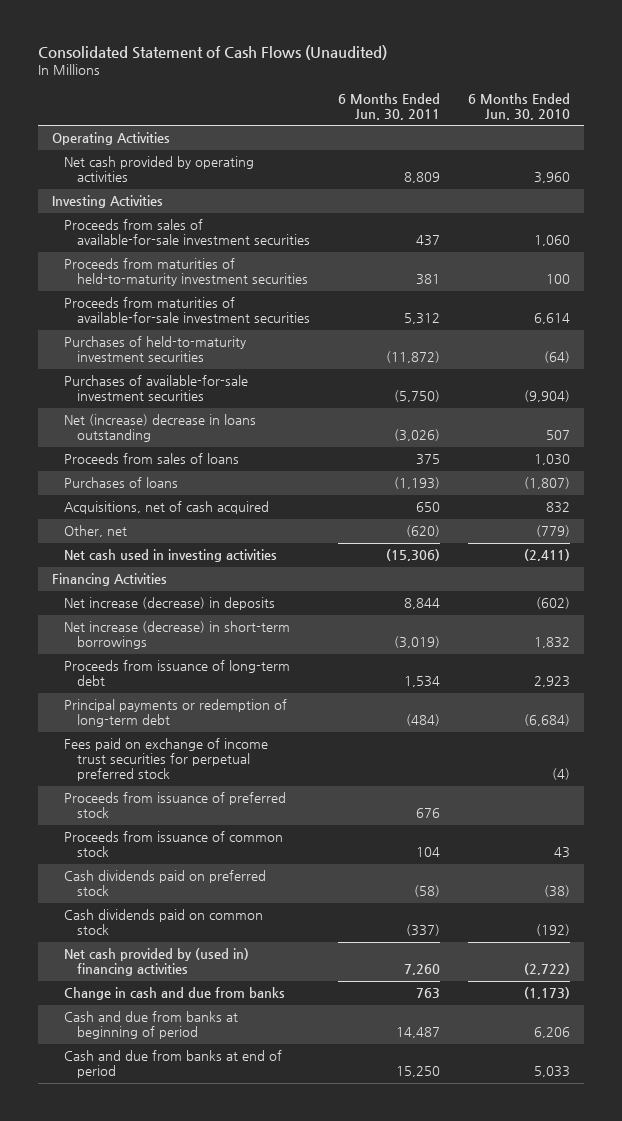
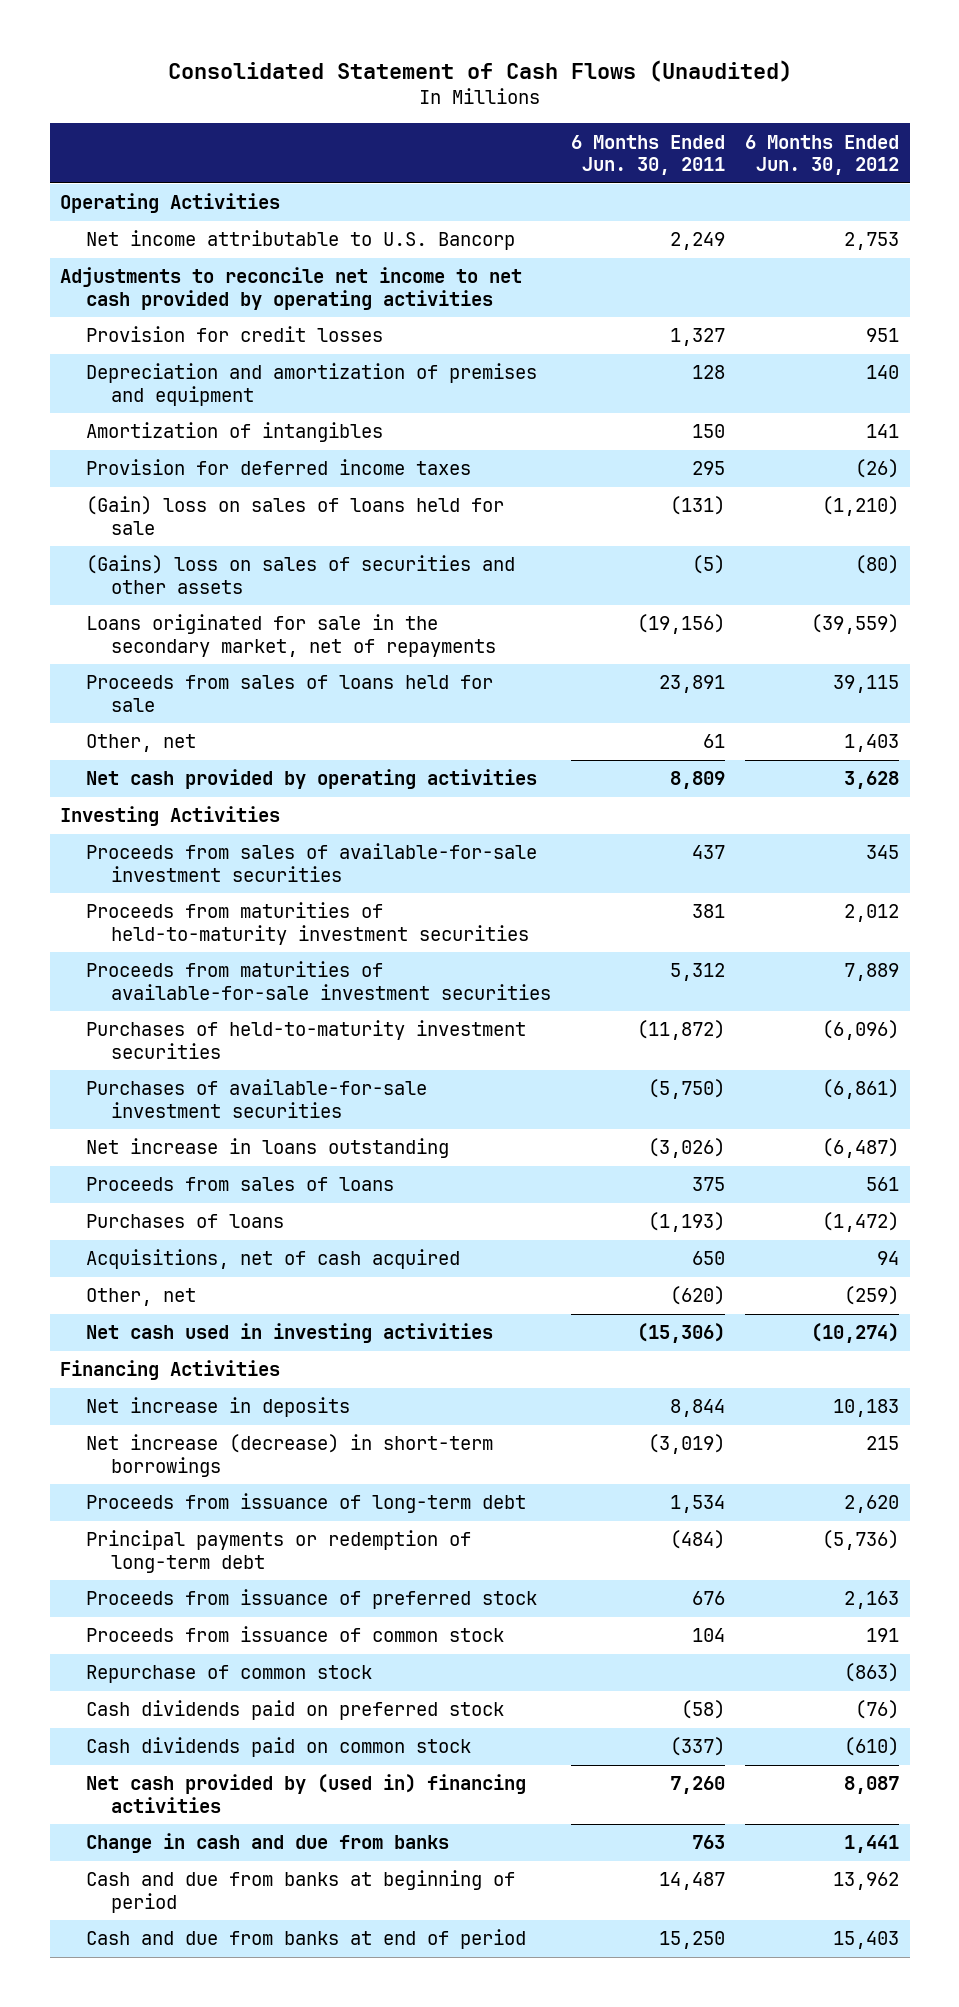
[468,93,571,120] 6 Months Ended Jun. 30, 2010 -> none
none -> [745,134,900,176] 6 Months Ended Jun. 30, 2012
none -> [85,230,515,251] Net income attributable to U.S. Bancorp
none -> [59,267,522,310] Adjustments to reconcile net income to net cash provided by operating activities
none -> [85,326,383,343] Provision for credit losses
none -> [85,363,537,406] Depreciation and amortization of premises and equipment
none -> [85,422,383,443] Amortization of intangibles
none -> [85,459,471,476] Provision for deferred income taxes
none -> [85,496,504,535] (Gain) loss on sales of loans held for sale
none -> [85,555,515,594] (Gains) loss on sales of securities and other assets
none -> [85,614,497,657] Loans originated for sale in the secondary market, net of repayments
none -> [85,675,493,712] Proceeds from sales of loans held for sale
none -> [85,734,196,753] Other, net
[64,414,257,443] Net (increase) decrease in loans outstanding -> [85,1138,449,1159] Net increase in loans outstanding
[64,597,276,611] Net increase (decrease) in deposits -> [85,1397,350,1418] Net increase in deposits
[64,738,269,781] Fees paid on exchange of income trust securities for perpetual preferred stock -> none
none -> [85,1665,372,1684] Repurchase of common stock

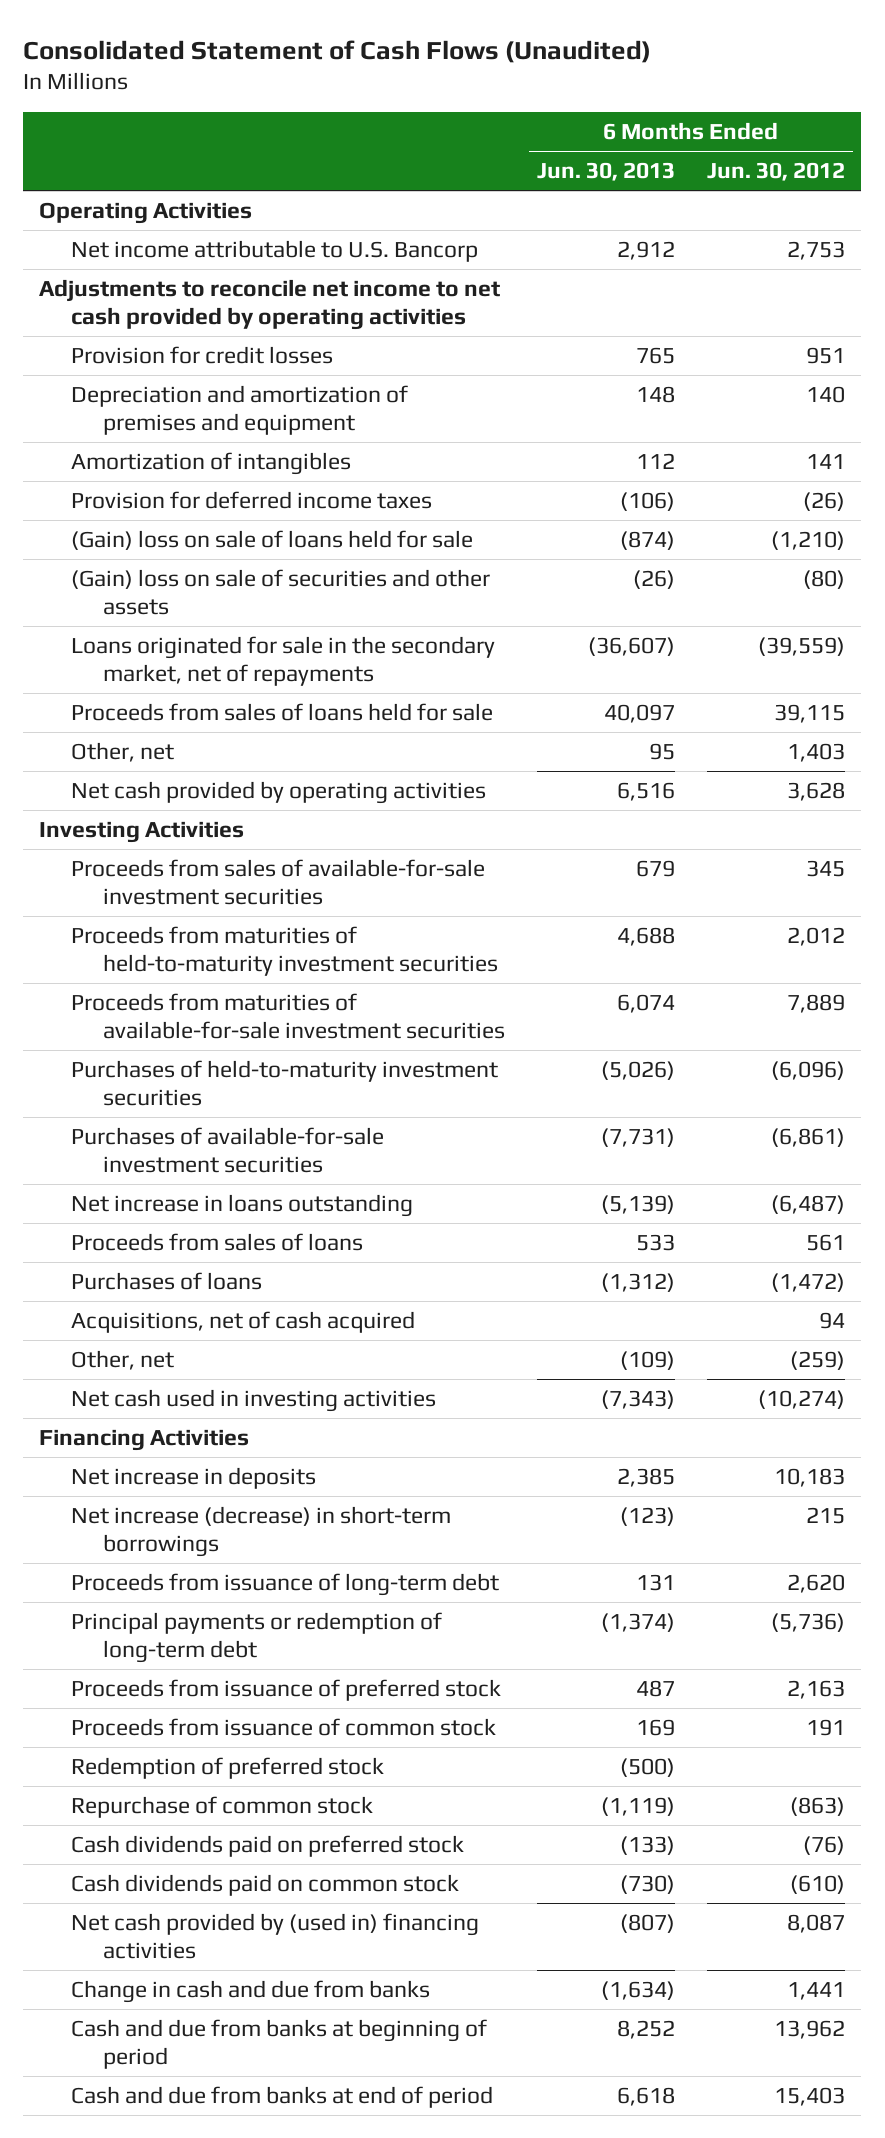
[571,134,726,176] 6 Months Ended Jun. 30, 2011 -> none
none -> [537,162,676,182] Jun. 30, 2013
[85,496,504,535] (Gain) loss on sales of loans held for sale -> [71,529,474,550] (Gain) loss on sale of loans held for sale
[85,555,515,594] (Gains) loss on sales of securities and other assets -> [71,568,491,615] (Gain) loss on sale of securities and other assets
none -> [71,1756,385,1779] Redemption of preferred stock

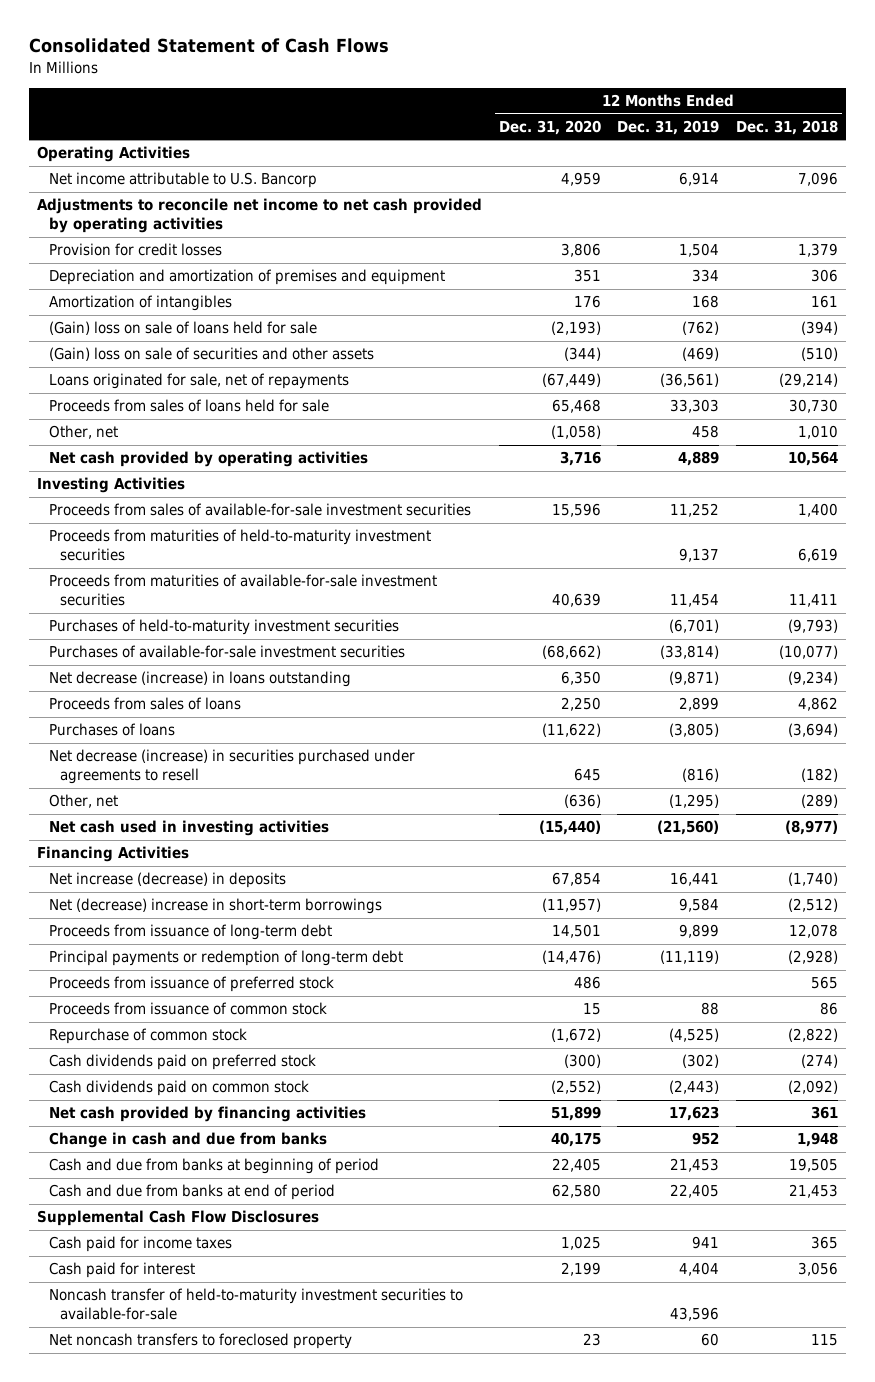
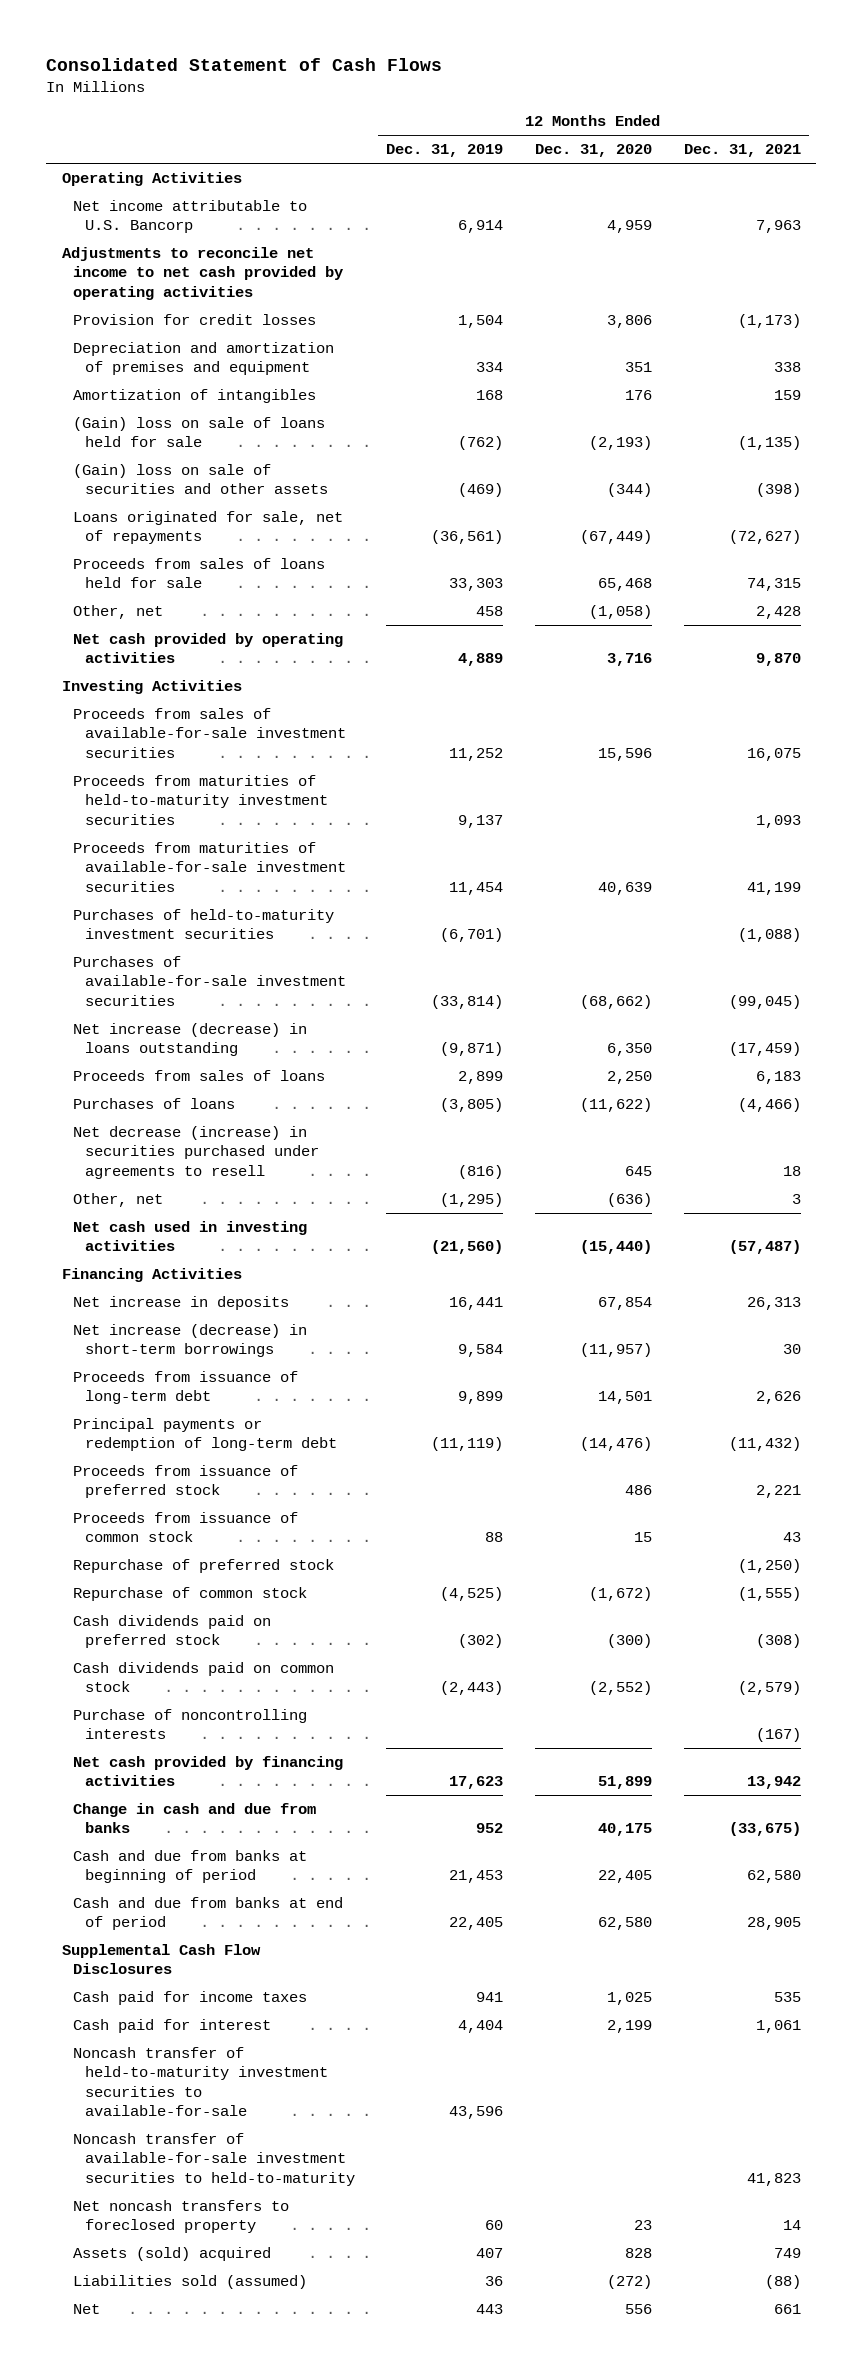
[735,119,838,135] Dec. 31, 2018 -> none
none -> [683,144,801,158] Dec. 31, 2021
[48,671,351,688] Net decrease (increase) in loans outstanding -> [73,1023,308,1057] Net increase (decrease) in loans outstanding
[48,872,286,889] Net increase (decrease) in deposits -> [73,1296,290,1311] Net increase in deposits
[48,898,382,915] Net (decrease) increase in short-term borrowings -> [73,1324,308,1358] Net increase (decrease) in short-term borrowings
none -> [73,1559,335,1574] Repurchase of preferred stock
none -> [73,1709,308,1740] Purchase of noncontrolling interests
none -> [73,2133,355,2186] Noncash transfer of available-for-sale investment securities to held-to-maturity
none -> [73,2247,272,2262] Assets (sold) acquired
none -> [73,2275,308,2290] Liabilities sold (assumed)
none -> [73,2304,101,2315] Net

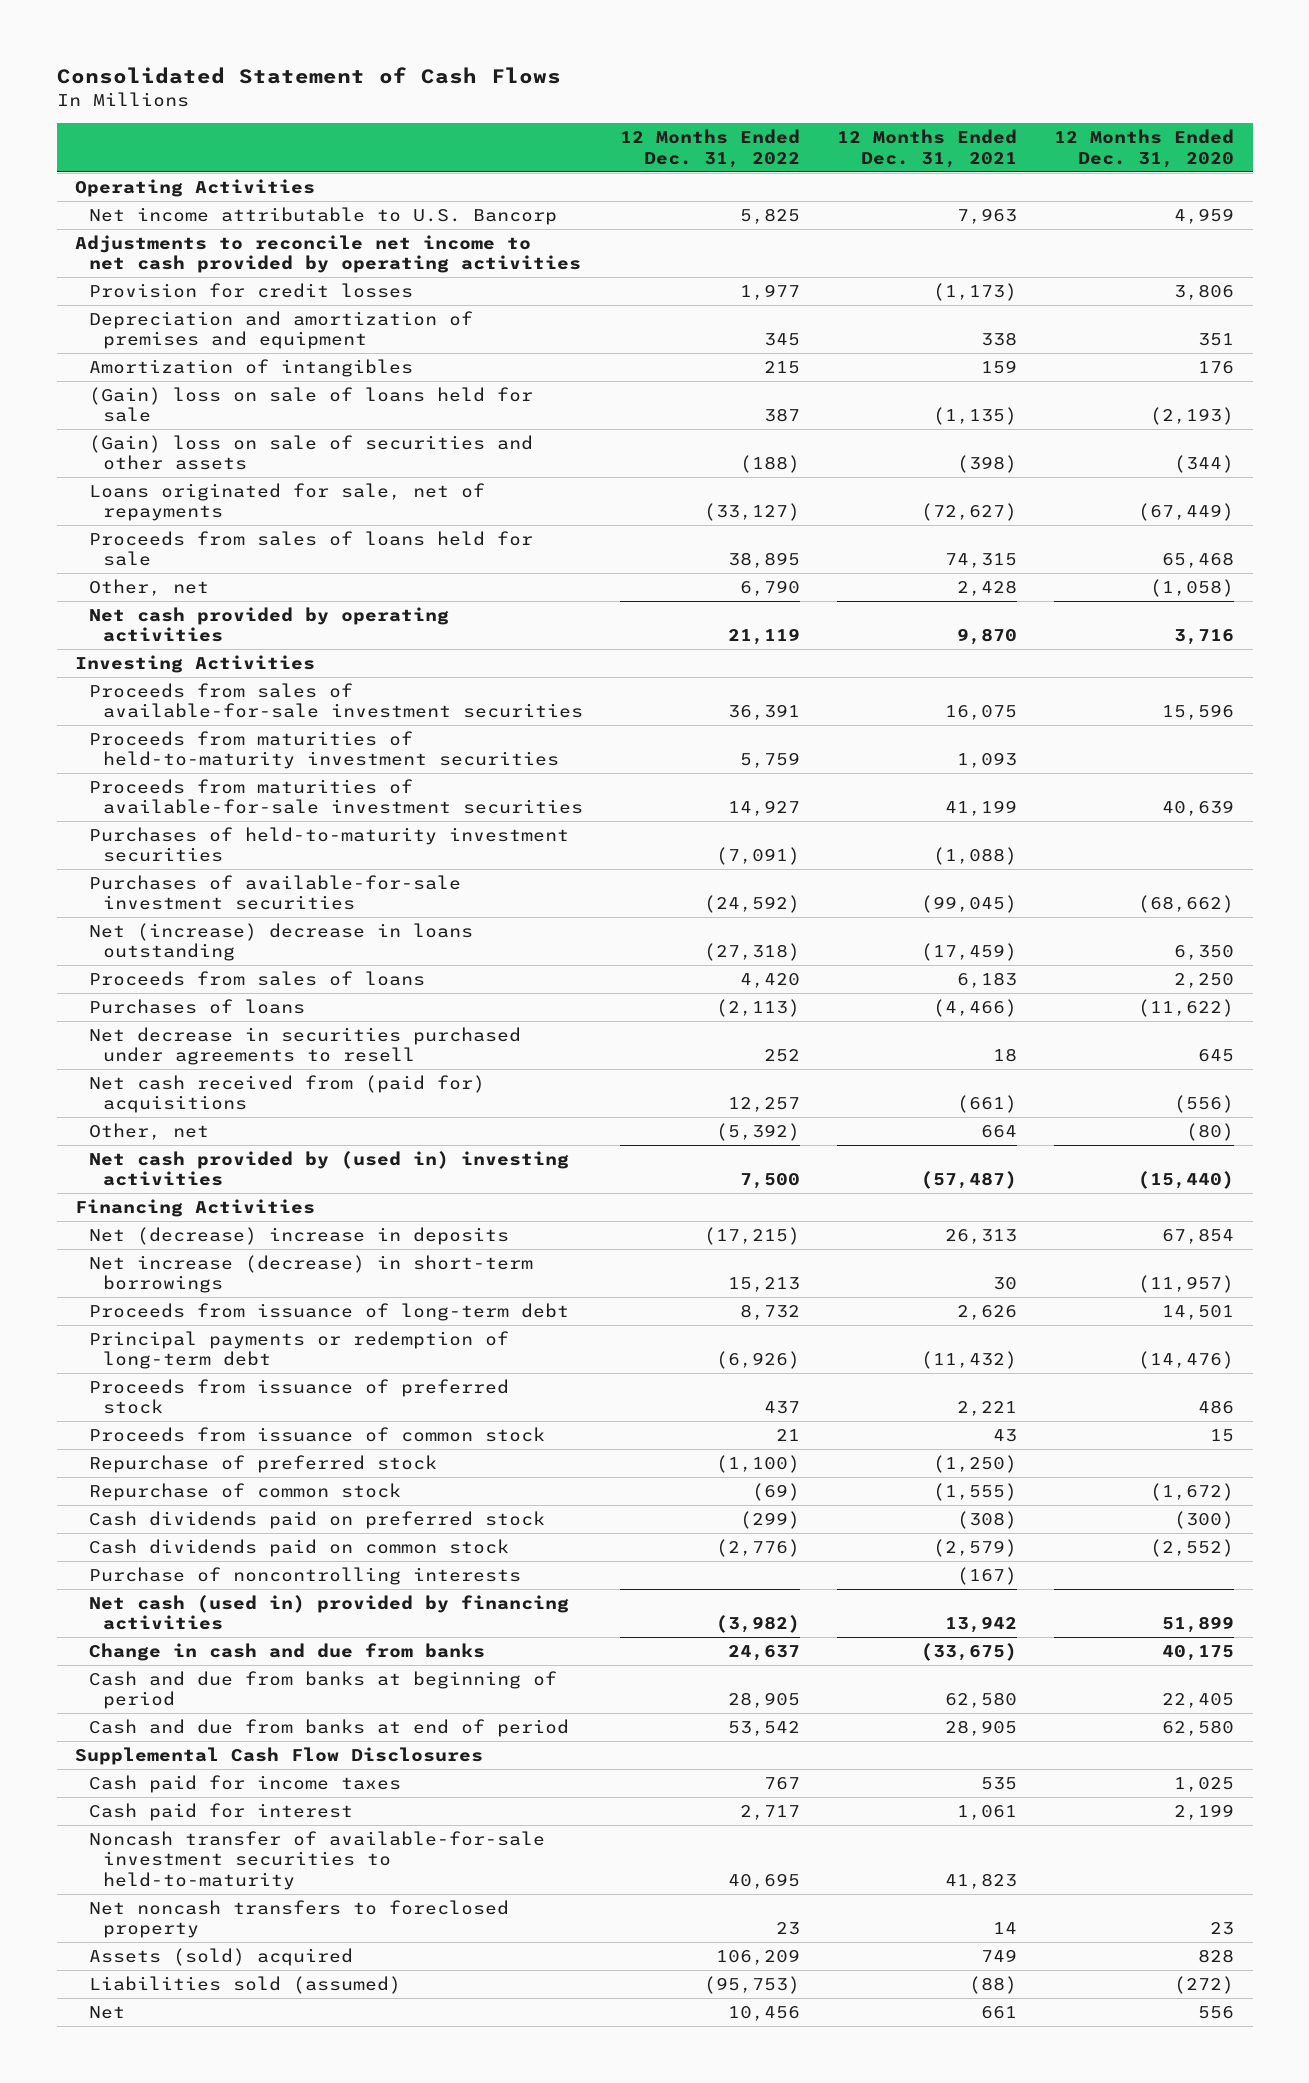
[386,144,504,158] Dec. 31, 2019 -> none
none -> [620,129,801,168] 12 Months Ended Dec. 31, 2022
[73,1023,308,1057] Net increase (decrease) in loans outstanding -> [89,922,474,962] Net (increase) decrease in loans outstanding
[73,1126,319,1179] Net decrease (increase) in securities purchased under agreements to resell -> [89,1026,522,1066] Net decrease in securities purchased under agreements to resell
none -> [89,1074,486,1114] Net cash received from (paid for) acquisitions
[606,1193,652,1208] (636) -> [1186,1122,1235,1141] (80)
[791,1194,801,1205] 3 -> [981,1124,1018,1138] 664
[73,1221,308,1252] Net cash used in investing activities -> [89,1150,570,1187] Net cash provided by (used in) investing activities
[73,1296,290,1311] Net increase in deposits -> [89,1226,510,1245] Net (decrease) increase in deposits
[73,1756,344,1787] Net cash provided by financing activities -> [89,1594,570,1631] Net cash (used in) provided by financing activities
[73,2047,328,2117] Noncash transfer of held-to-maturity investment securities to available-for-sale -> none

